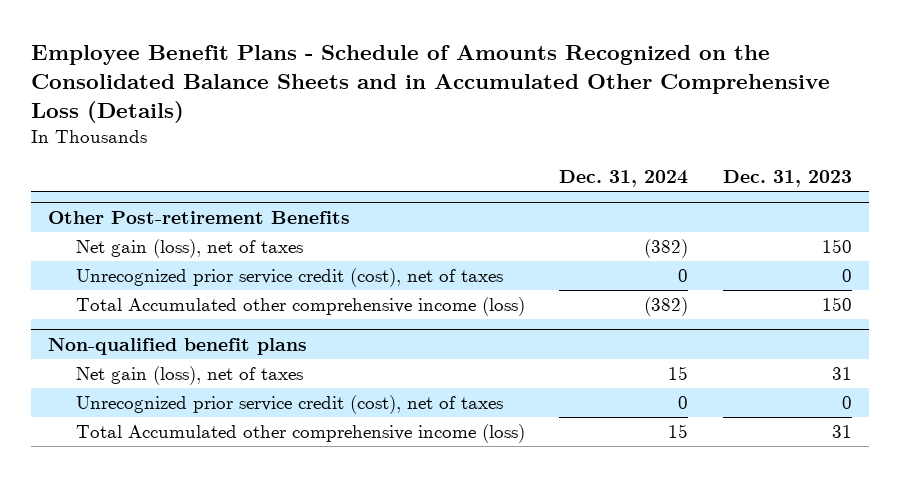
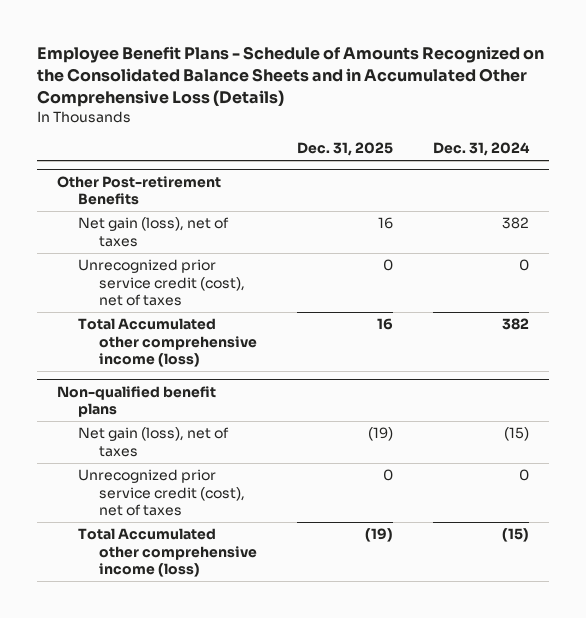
[722,169,852,187] Dec. 31, 2023 -> none
none -> [297,142,394,157] Dec. 31, 2025
[644,239,689,259] (382) -> [502,217,530,230] 382
[644,297,689,317] (382) -> [502,318,530,331] 382
[668,366,689,381] 15 -> [504,427,530,442] (15)
[668,424,689,439] 15 -> [502,528,530,543] (15)

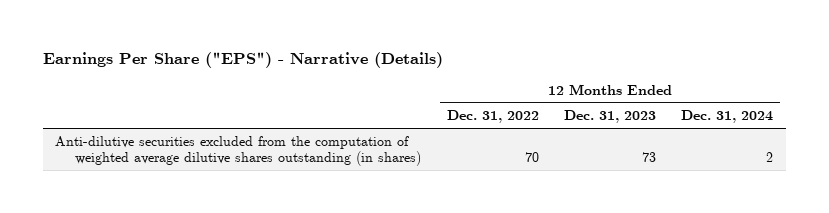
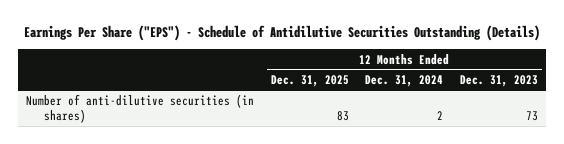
[42,51,443,68] Earnings Per Share ("EPS") - Narrative (Details) -> [24,25,541,42] Earnings Per Share ("EPS") - Schedule of Antidilutive Securities Outstanding (Details)
[446,110,539,124] Dec. 31, 2022 -> none
none -> [270,75,349,88] Dec. 31, 2025
[55,136,422,167] Anti-dilutive securities excluded from the computation of weighted average dilutive shares outstanding (in shares) -> [26,94,255,124] Number of anti-dilutive securities (in shares)

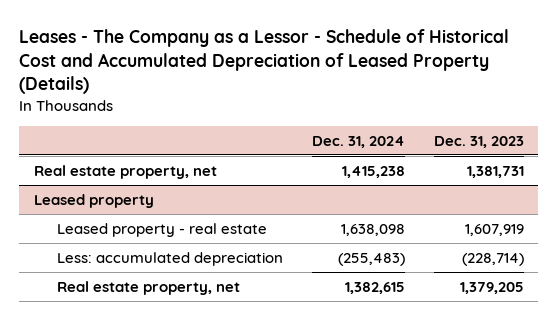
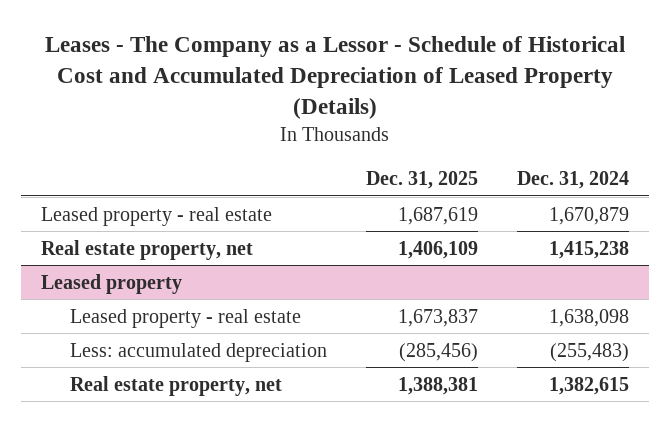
[433,135,524,148] Dec. 31, 2023 -> none
none -> [366,171,479,190] Dec. 31, 2025
none -> [40,206,272,226] Leased property - real estate

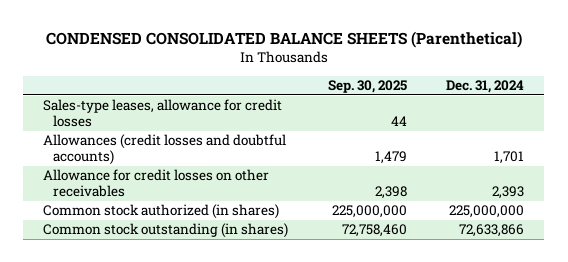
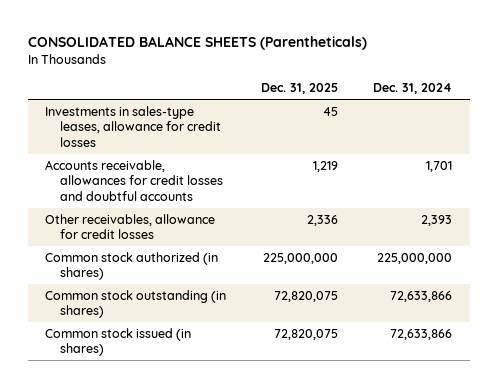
[45,31,522,49] CONDENSED CONSOLIDATED BALANCE SHEETS (Parenthetical) -> [27,36,367,51] CONSOLIDATED BALANCE SHEETS (Parentheticals)
[327,80,407,94] Sep. 30, 2025 -> none
none -> [261,83,339,95] Dec. 31, 2025
[43,99,283,128] Sales-type leases, allowance for credit losses -> [45,105,221,147] Investments in sales-type leases, allowance for credit losses
[43,134,287,166] Allowances (credit losses and doubtful accounts) -> [45,159,223,201] Accounts receivable, allowances for credit losses and doubtful accounts
[43,169,270,198] Allowance for credit losses on other receivables -> [45,213,216,240] Other receivables, allowance for credit losses
none -> [45,327,192,357] Common stock issued (in shares)

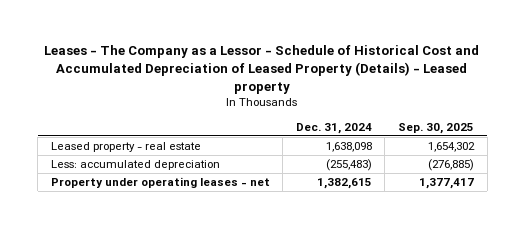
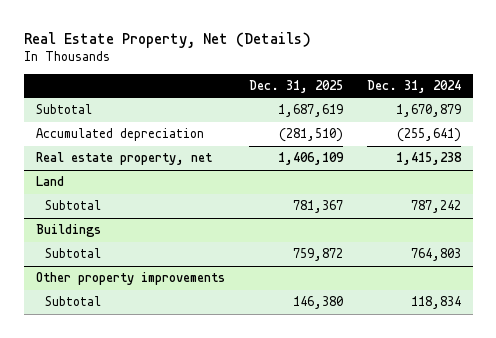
[44,45,480,94] Leases - The Company as a Lessor - Schedule of Historical Cost and Accumulated Depreciation of Leased Property (Details) - Leased property -> [23,31,311,48] Real Estate Property, Net (Details)
[397,122,474,134] Sep. 30, 2025 -> none
none -> [248,80,343,94] Dec. 31, 2025
[50,142,201,153] Leased property - real estate -> none
none -> [35,104,92,115] Subtotal
[50,160,220,171] Less: accumulated depreciation -> [35,128,204,142] Accumulated depreciation
[325,159,372,172] (255,483) -> [396,128,461,143] (255,641)
[50,177,270,189] Property under operating leases - net -> [35,152,212,166] Real estate property, net
[316,178,372,190] 1,382,615 -> [395,152,462,166] 1,415,238
none -> [35,176,64,187] Land
none -> [44,200,101,211] Subtotal
none -> [35,224,101,238] Buildings
none -> [44,248,101,259] Subtotal
none -> [35,272,225,286] Other property improvements
none -> [44,296,101,307] Subtotal

